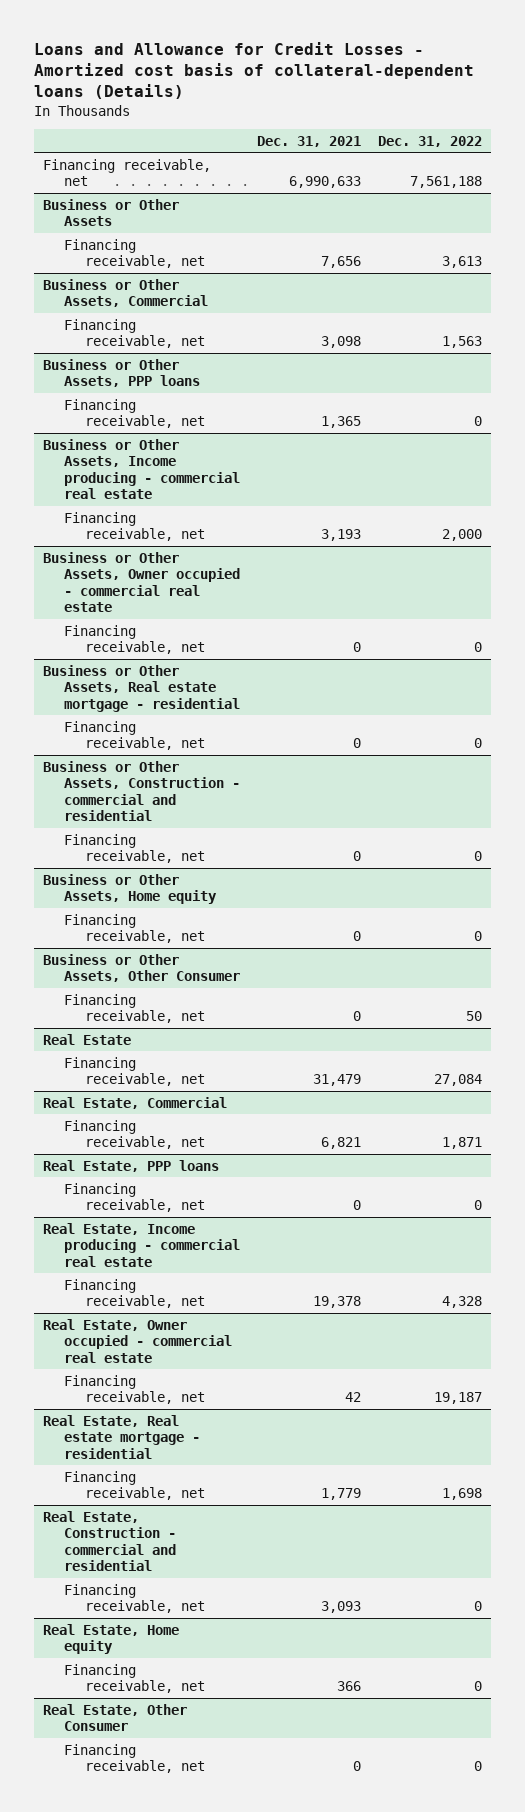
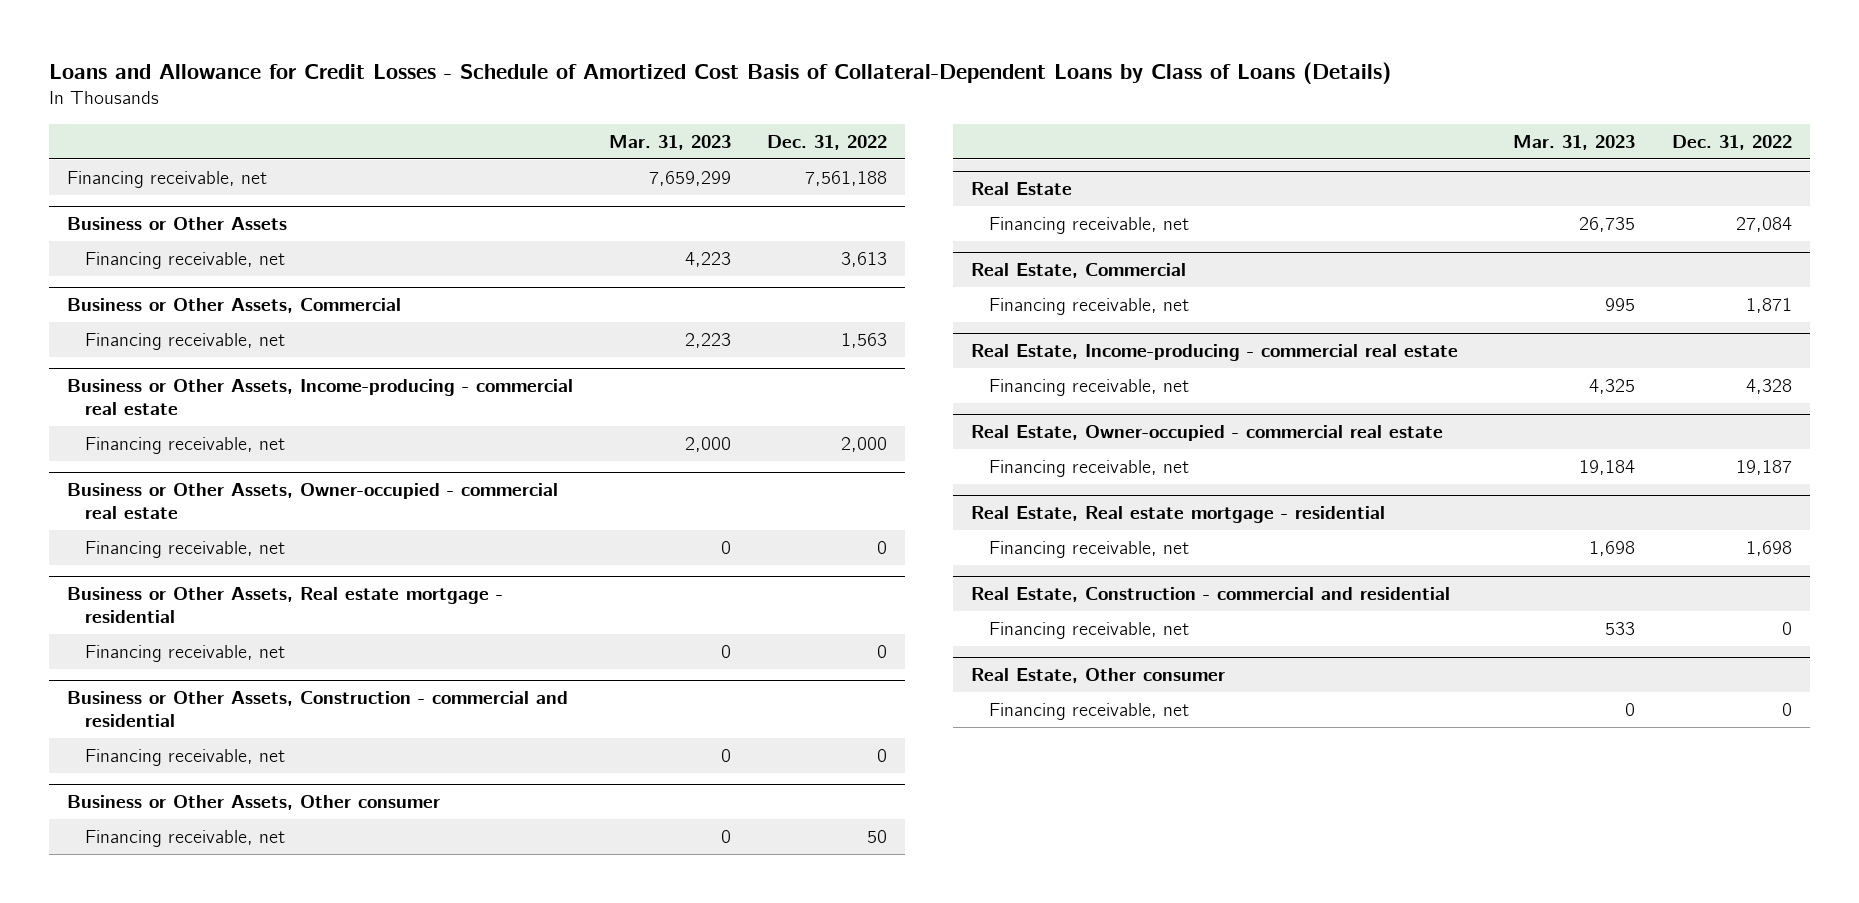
[34,42,475,100] Loans and Allowance for Credit Losses - Amortized cost basis of collateral-dependent loans (Details) -> [48,61,1391,84] Loans and Allowance for Credit Losses - Schedule of Amortized Cost Basis of Collateral-Dependent Loans by Class of Loans (Details)
[257,135,362,147] Dec. 31, 2021 -> none
none -> [609,134,732,150] Mar. 31, 2023
[43,358,201,388] Business or Other Assets, PPP loans -> none
[64,398,205,429] Financing receivable, net -> none
[43,438,241,500] Business or Other Assets, Income producing - commercial real estate -> [67,379,574,416] Business or Other Assets, Income-producing - commercial real estate
[43,551,241,613] Business or Other Assets, Owner occupied - commercial real estate -> [67,483,559,520] Business or Other Assets, Owner-occupied - commercial real estate
[43,873,218,905] Business or Other Assets, Home equity -> none
[64,913,205,944] Financing receivable, net -> none
[43,953,241,983] Business or Other Assets, Other Consumer -> [67,795,441,811] Business or Other Assets, Other consumer
[43,1159,220,1172] Real Estate, PPP loans -> none
[64,1182,205,1213] Financing receivable, net -> none
[43,1222,241,1267] Real Estate, Income producing - commercial real estate -> [971,344,1459,362] Real Estate, Income-producing - commercial real estate
[43,1318,233,1363] Real Estate, Owner occupied - commercial real estate -> [971,425,1444,442] Real Estate, Owner-occupied - commercial real estate
[43,1623,180,1655] Real Estate, Home equity -> none
[64,1663,205,1694] Financing receivable, net -> none
[43,1703,188,1732] Real Estate, Other Consumer -> [971,668,1226,684] Real Estate, Other consumer

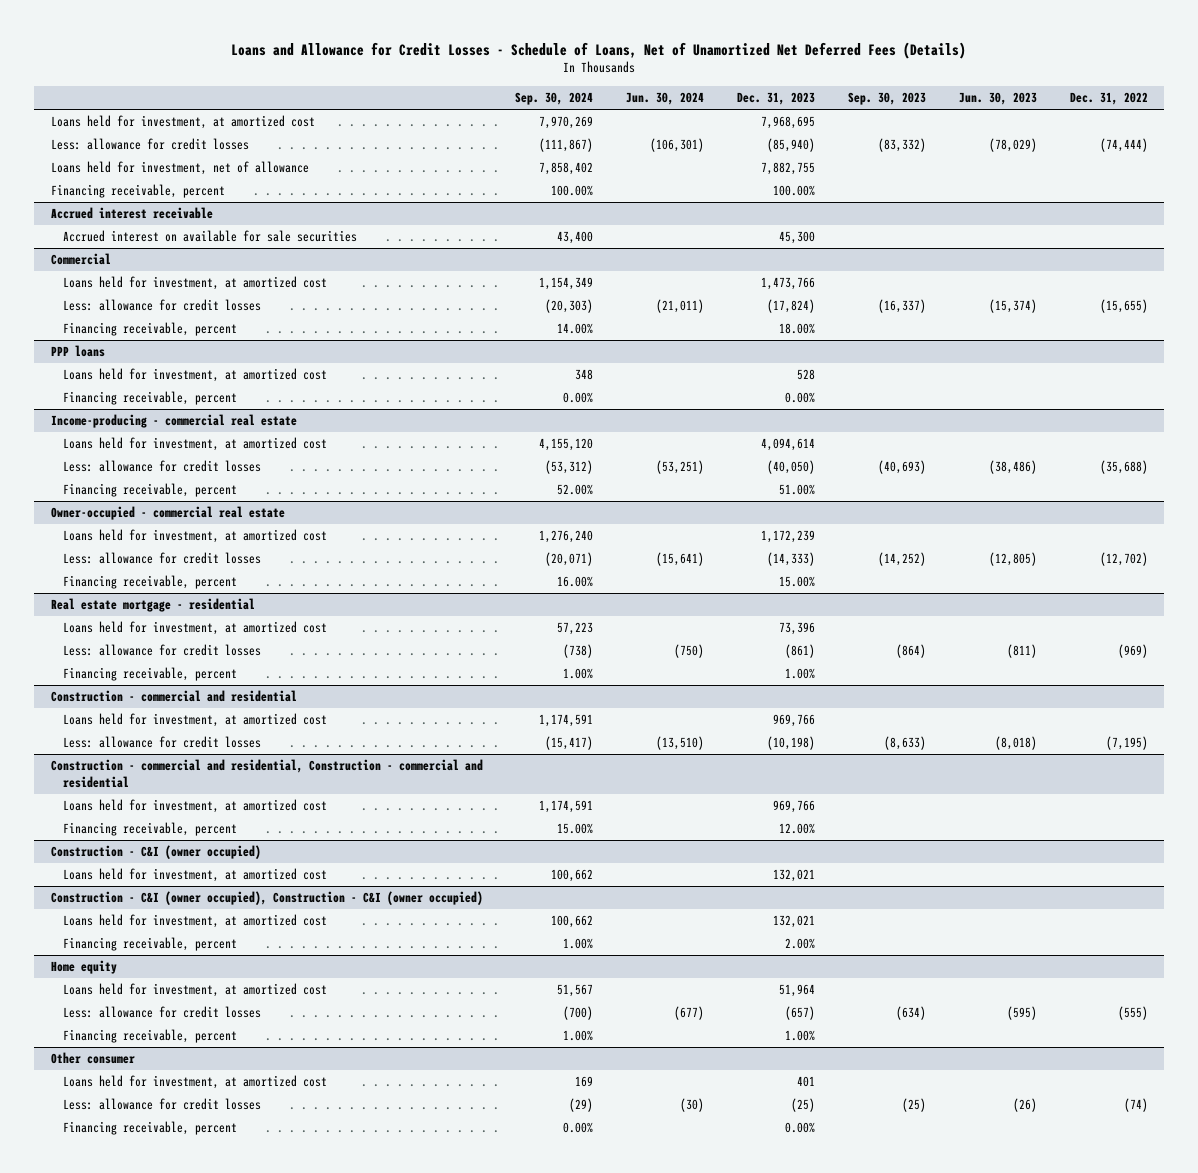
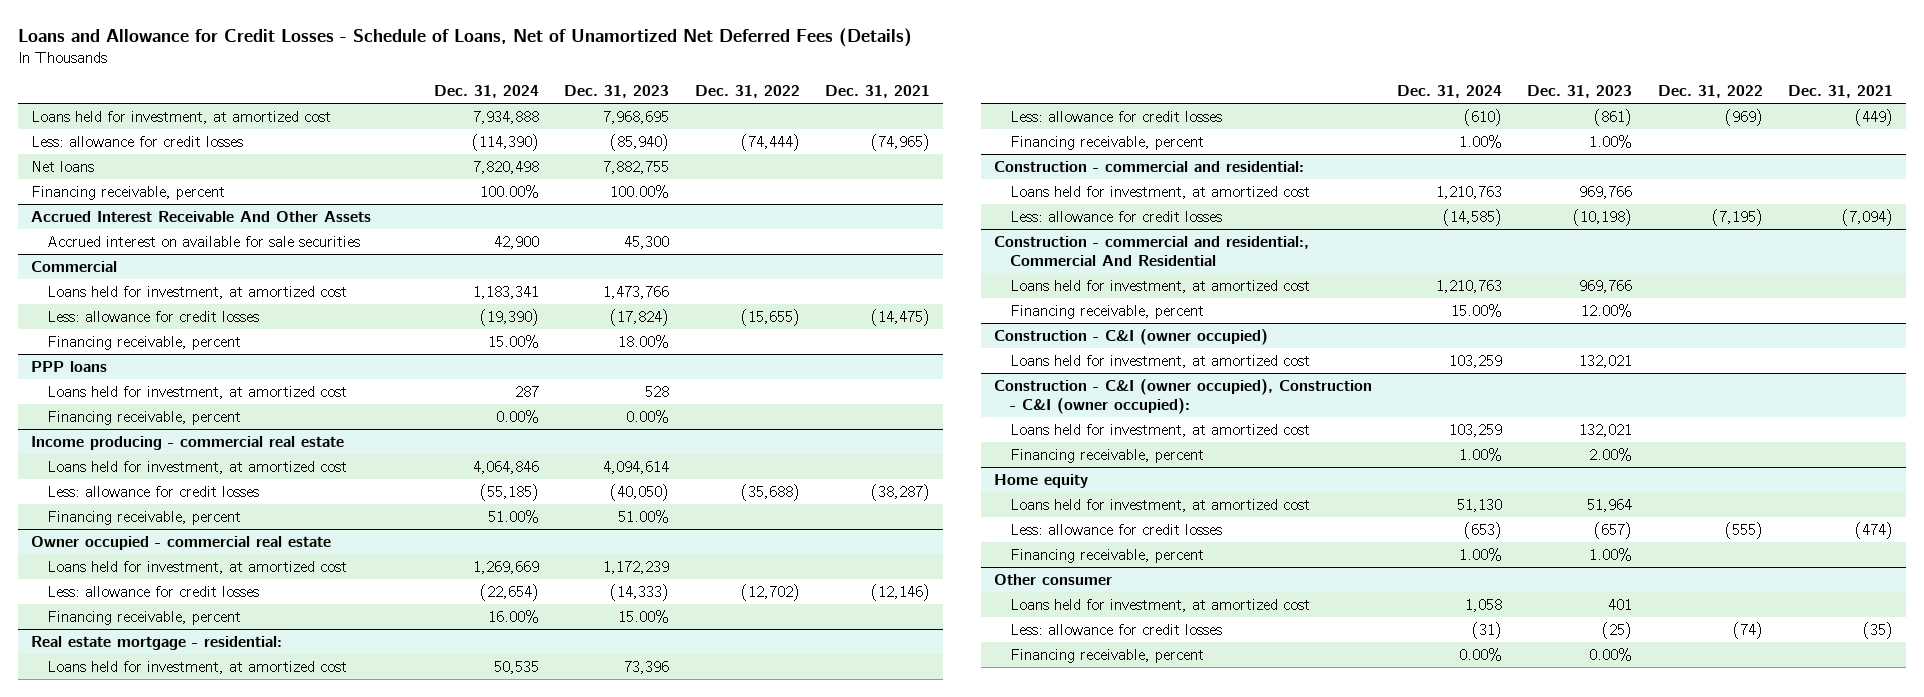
[515,91,594,105] Sep. 30, 2024 -> none
[626,91,705,105] Jun. 30, 2024 -> none
[848,91,927,105] Sep. 30, 2023 -> none
[958,91,1037,105] Jun. 30, 2023 -> none
none -> [434,85,540,99] Dec. 31, 2024
none -> [824,85,930,99] Dec. 31, 2021
[50,161,309,176] Loans held for investment, net of allowance -> [30,160,94,172] Net loans
[50,207,213,220] Accrued interest receivable -> [30,210,371,222] Accrued Interest Receivable And Other Assets
[50,414,297,429] Income-producing - commercial real estate -> [30,435,344,450] Income producing - commercial real estate
[50,506,285,521] Owner-occupied - commercial real estate -> [30,535,331,550] Owner occupied - commercial real estate
[50,598,255,613] Real estate mortgage - residential -> [30,635,282,650] Real estate mortgage - residential:
[50,690,297,703] Construction - commercial and residential -> [993,160,1304,172] Construction - commercial and residential:
[50,759,483,789] Construction - commercial and residential, Construction - commercial and residential -> [993,235,1309,266] Construction - commercial and residential:, Commercial And Residential
[50,891,483,906] Construction - C&I (owner occupied), Construction - C&I (owner occupied) -> [993,378,1372,414] Construction - C&I (owner occupied), Construction - C&I (owner occupied):

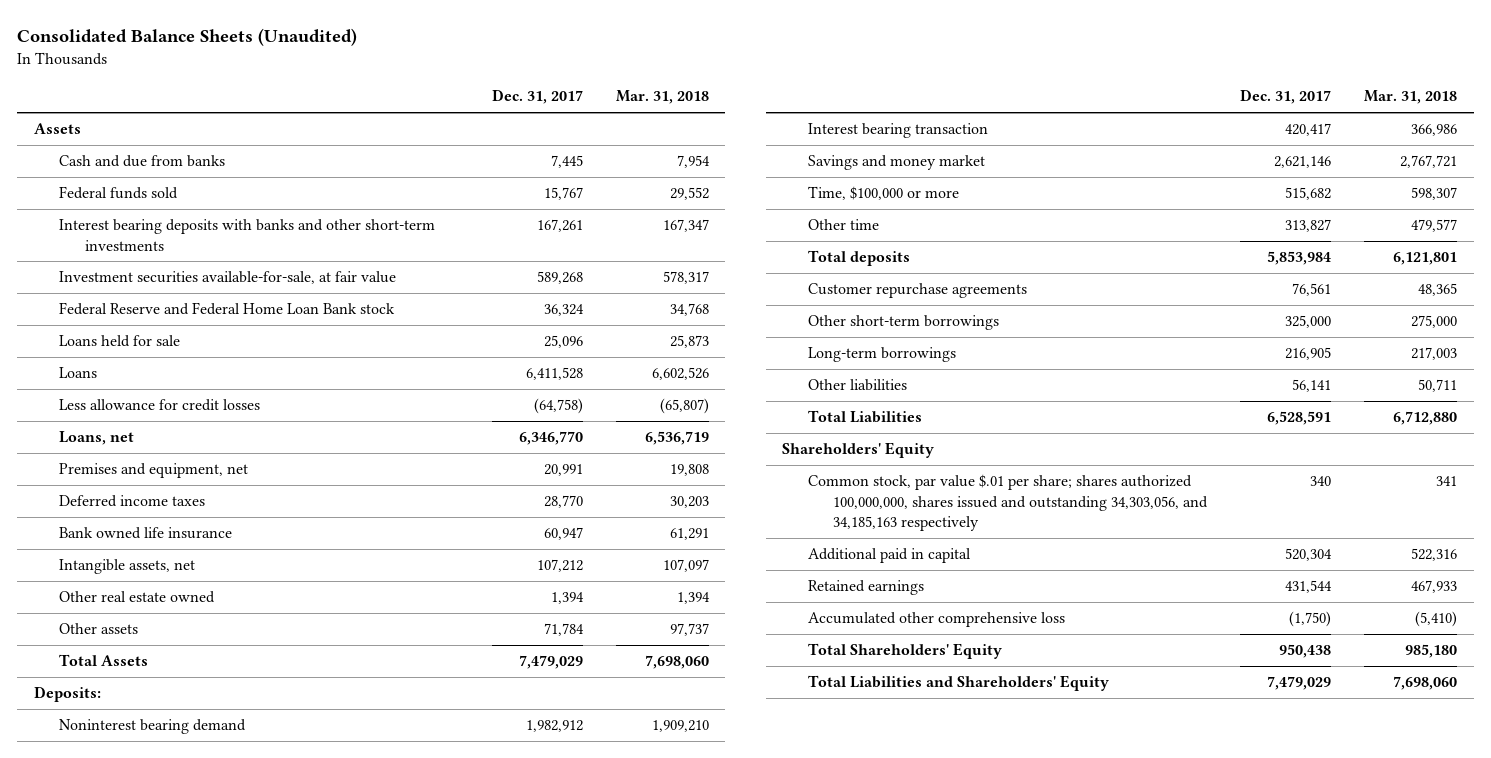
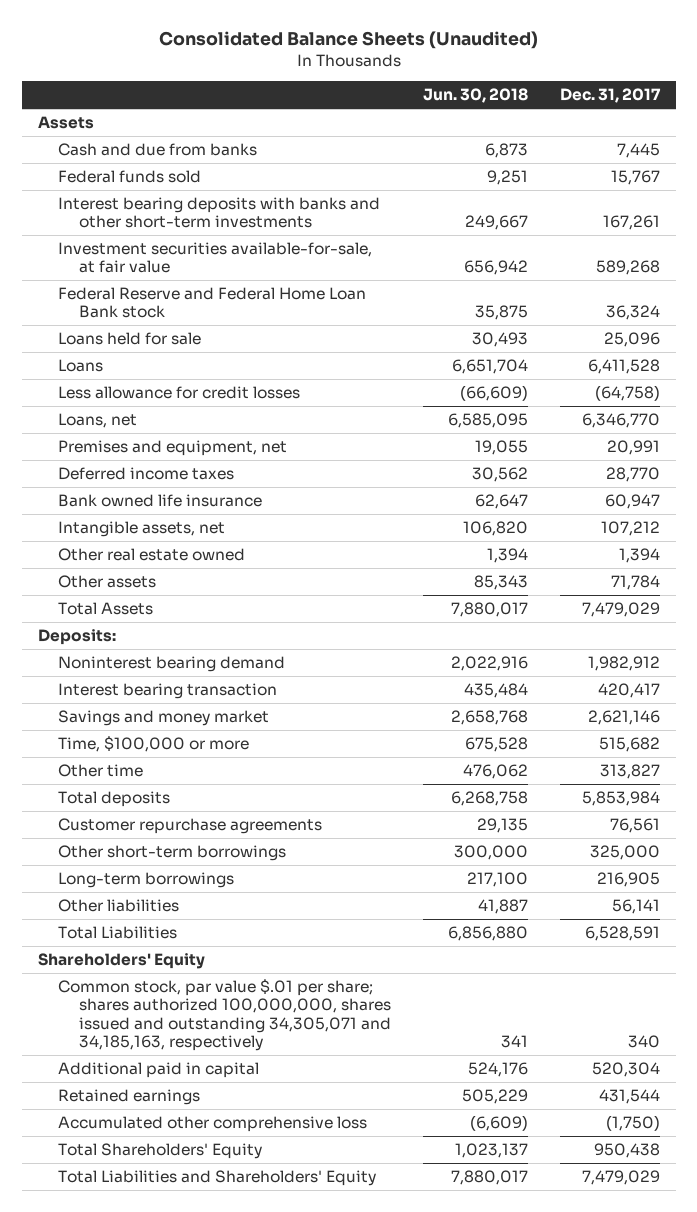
[615,90,709,105] Mar. 31, 2018 -> none
none -> [422,88,528,104] Jun. 30, 2018
[807,474,1208,532] Common stock, par value $.01 per share; shares authorized 100,000,000, shares issued and outstanding 34,303,056, and 34,185,163 respectively -> [58,979,391,1052] Common stock, par value $.01 per share; shares authorized 100,000,000, shares issued and outstanding 34,305,071 and 34,185,163, respectively

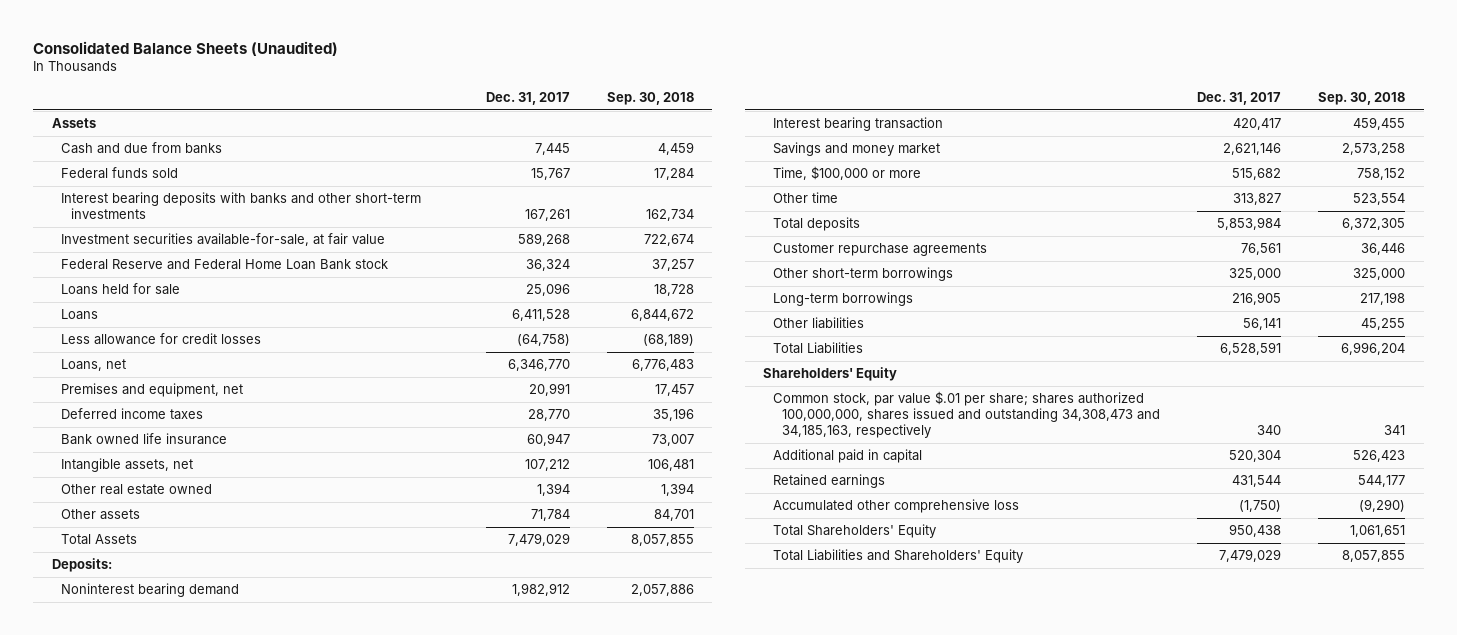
[422,88,528,104] Jun. 30, 2018 -> none
none -> [606,91,694,105] Sep. 30, 2018
[58,979,391,1052] Common stock, par value $.01 per share; shares authorized 100,000,000, shares issued and outstanding 34,305,071 and 34,185,163, respectively -> [772,391,1161,438] Common stock, par value $.01 per share; shares authorized 100,000,000, shares issued and outstanding 34,308,473 and 34,185,163, respectively

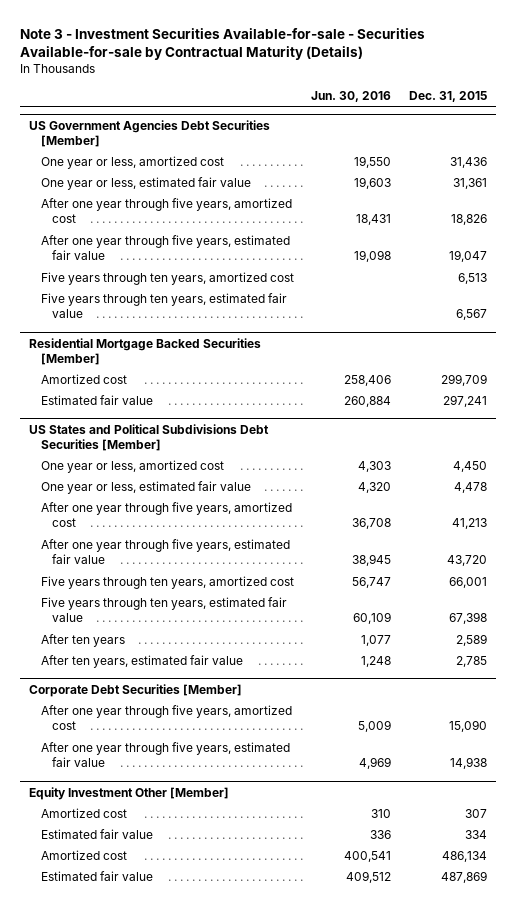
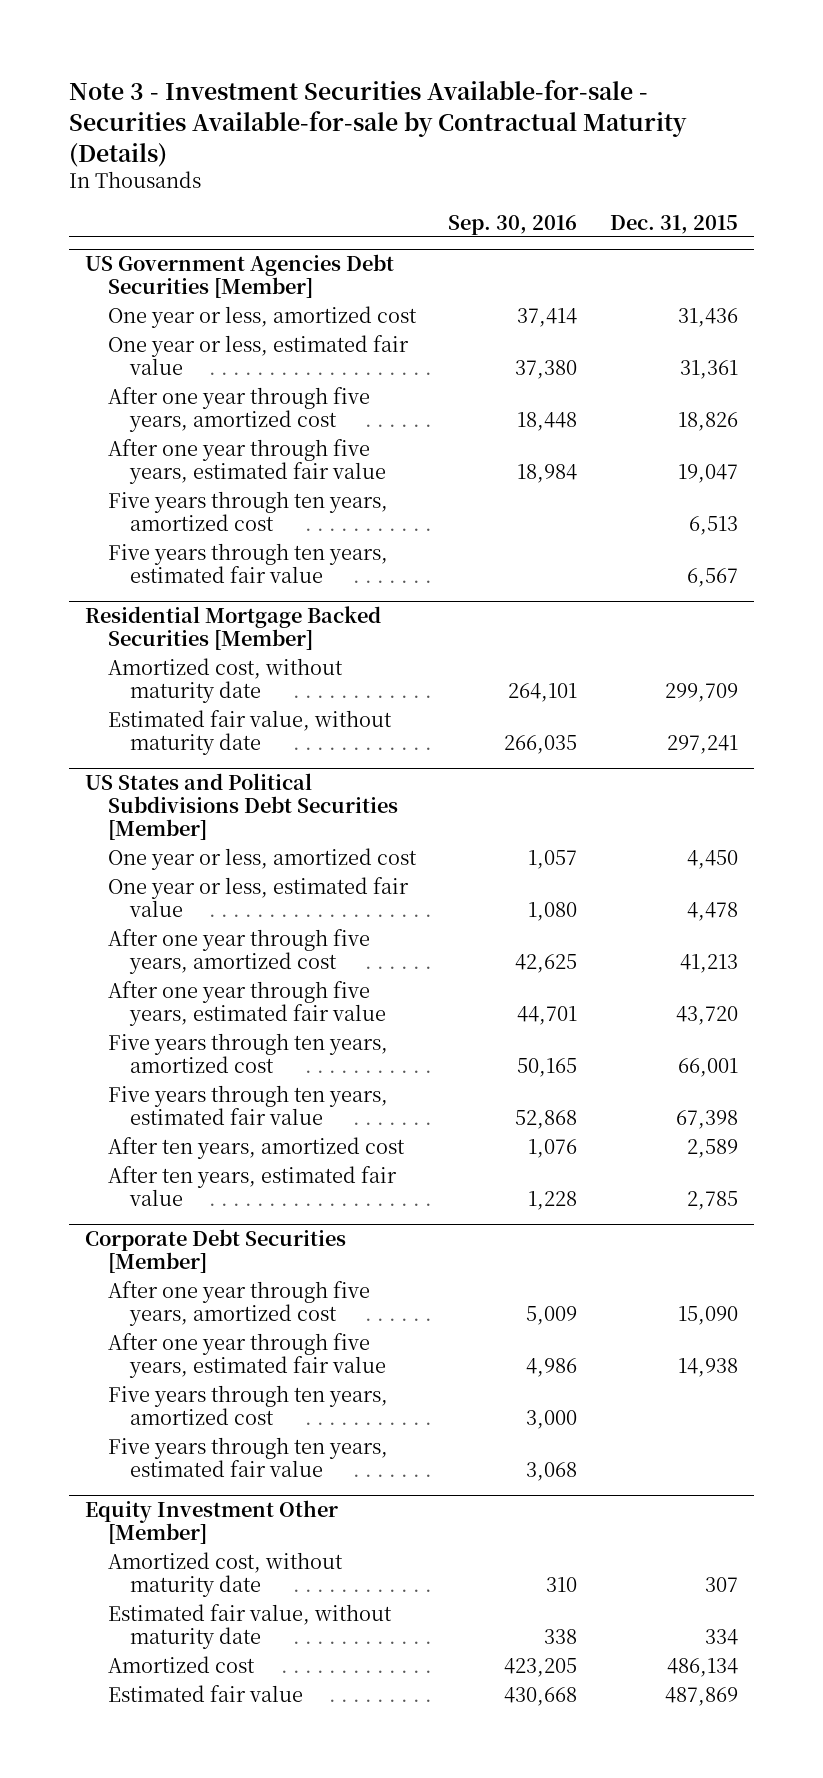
[311,91,392,103] Jun. 30, 2016 -> none
none -> [448,214,578,235] Sep. 30, 2016
[40,374,127,385] Amortized cost -> [107,657,343,703] Amortized cost, without maturity date
[40,395,153,406] Estimated fair value -> [107,709,392,755] Estimated fair value, without maturity date
[40,634,125,648] After ten years -> [107,1136,405,1159] After ten years, amortized cost
none -> [107,1384,388,1425] Five years through ten years, amortized cost
none -> [107,1436,388,1477] Five years through ten years, estimated fair value
[40,808,127,819] Amortized cost -> [107,1551,343,1597] Amortized cost, without maturity date
[40,829,153,840] Estimated fair value -> [107,1603,392,1649] Estimated fair value, without maturity date

